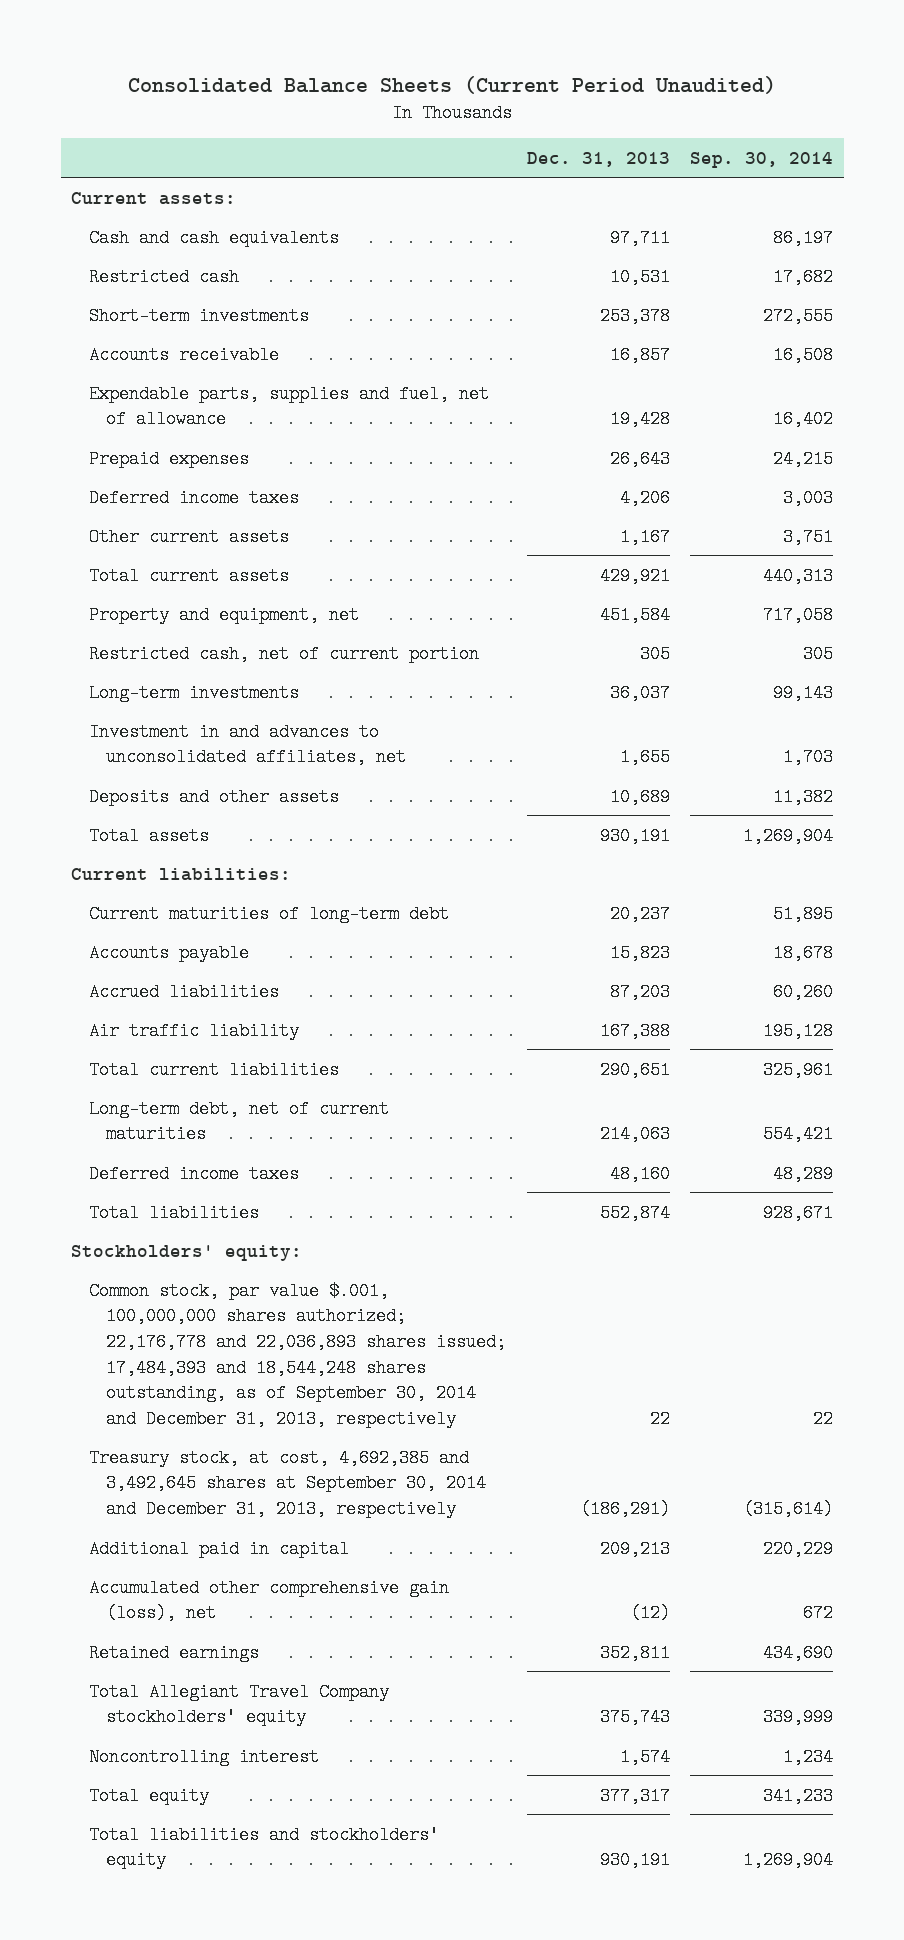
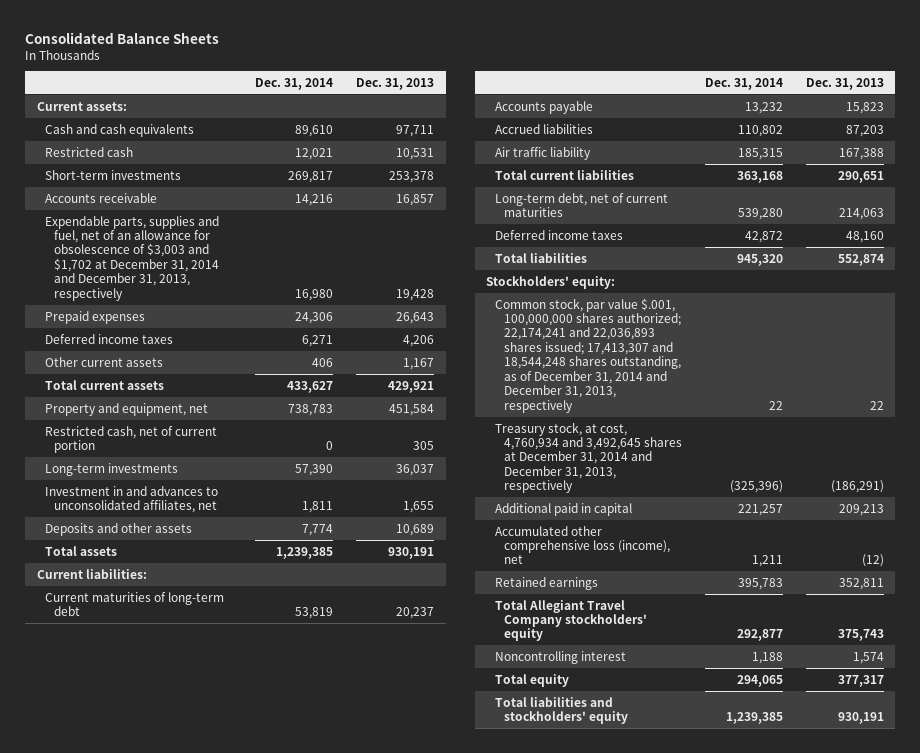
[128,75,777,94] Consolidated Balance Sheets (Current Period Unaudited) -> [25,31,220,44] Consolidated Balance Sheets
[690,151,834,168] Sep. 30, 2014 -> none
none -> [255,77,334,90] Dec. 31, 2014
[88,384,489,429] Expendable parts, supplies and fuel, net of allowance -> [45,215,220,301] Expendable parts, supplies and fuel, net of an allowance for obsolescence of $3,003 and $1,702 at December 31, 2014 and December 31, 2013, respectively
[88,1281,507,1428] Common stock, par value $.001, 100,000,000 shares authorized; 22,176,778 and 22,036,893 shares issued; 17,484,393 and 18,544,248 shares outstanding, as of September 30, 2014 and December 31, 2013, respectively -> [495,297,681,413] Common stock, par value $.001, 100,000,000 shares authorized; 22,174,241 and 22,036,893 shares issued; 17,413,307 and 18,544,248 shares outstanding, as of December 31, 2014 and December 31, 2013, respectively
[88,1448,487,1518] Treasury stock, at cost, 4,692,385 and 3,492,645 shares at September 30, 2014 and December 31, 2013, respectively -> [495,421,682,494] Treasury stock, at cost, 4,760,934 and 3,492,645 shares at December 31, 2014 and December 31, 2013, respectively
[88,1578,449,1623] Accumulated other comprehensive gain (loss), net -> [495,525,670,565] Accumulated other comprehensive loss (income), net

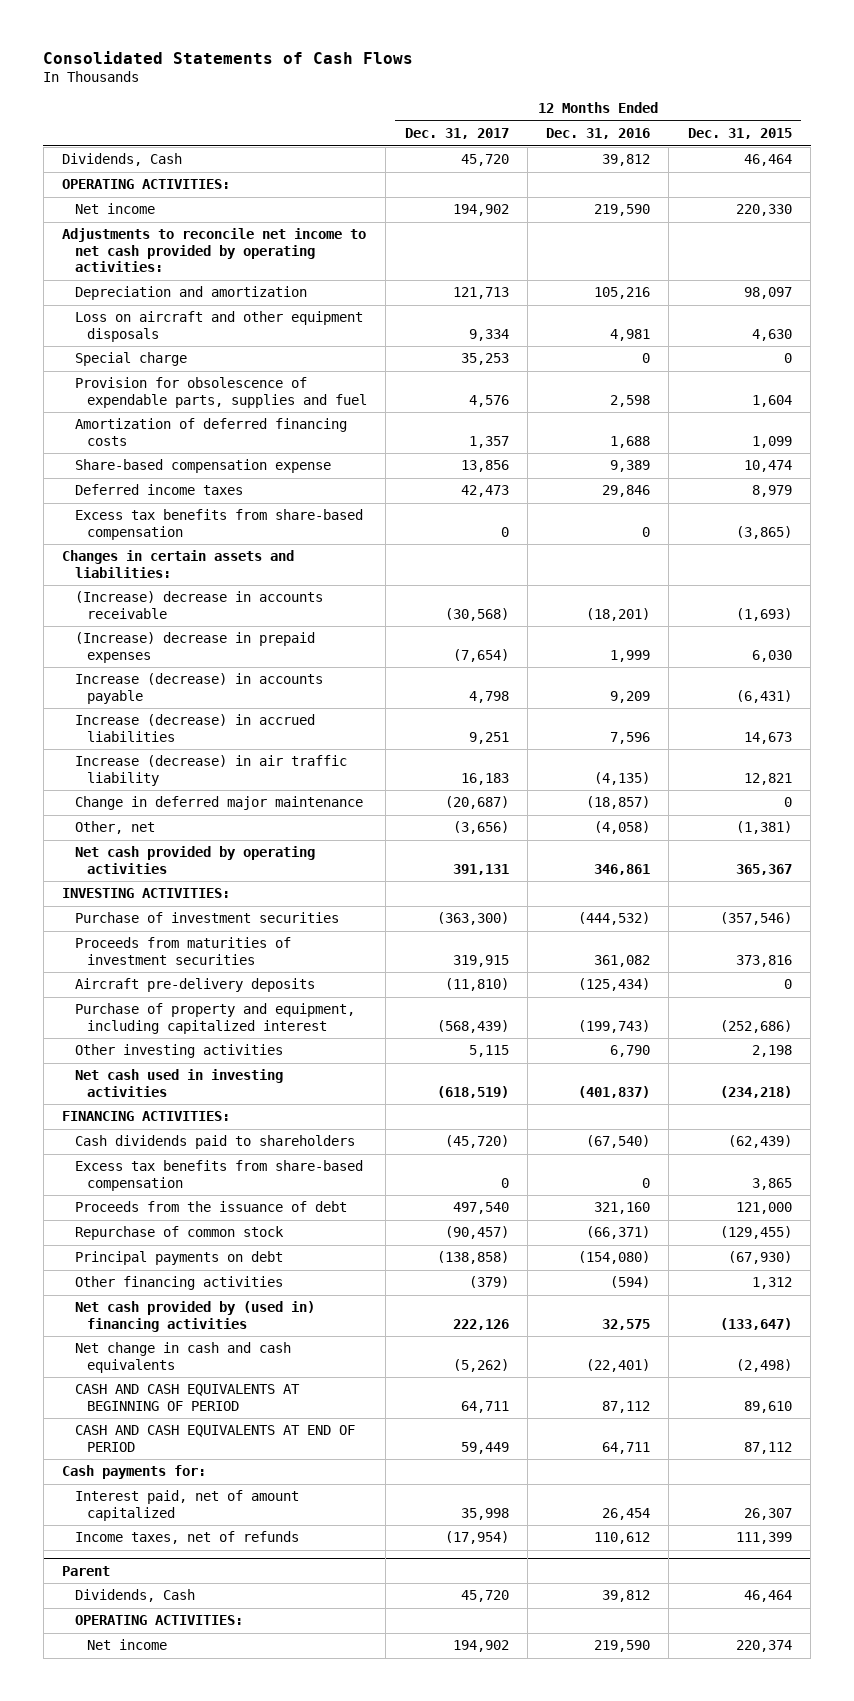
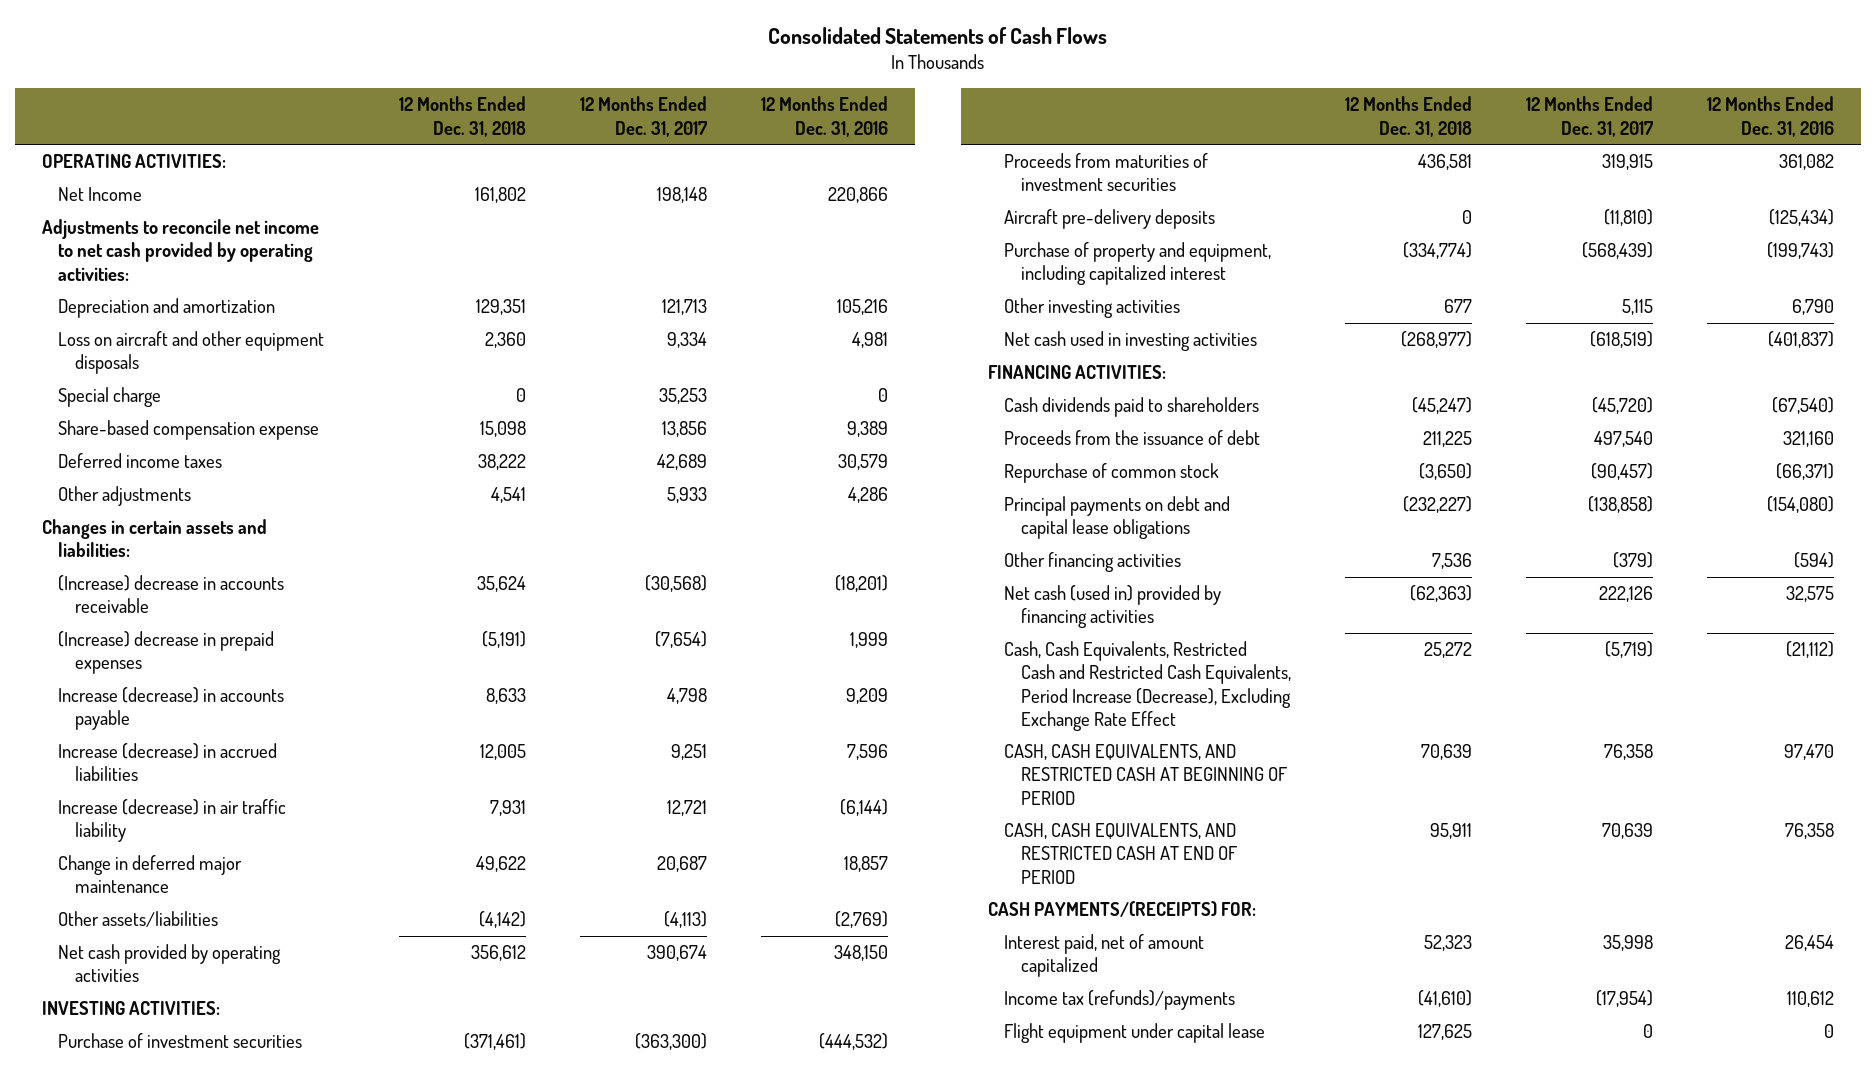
[687,128,792,140] Dec. 31, 2015 -> none
none -> [398,96,526,137] 12 Months Ended Dec. 31, 2018
[62,153,183,167] Dividends, Cash -> none
[74,203,155,215] Net income -> [58,187,143,202] Net Income
[452,204,509,217] 194,902 -> [656,187,707,204] 198,148
[594,204,651,217] 219,590 -> [827,187,888,204] 220,866
[74,377,368,408] Provision for obsolescence of expendable parts, supplies and fuel -> none
[74,418,347,446] Amortization of deferred financing costs -> none
[74,509,363,540] Excess tax benefits from share-based compensation -> none
[460,485,509,498] 42,473 -> [656,454,707,471] 42,689
[602,485,651,498] 29,846 -> [837,454,888,471] 30,579
none -> [58,486,192,507] Other adjustments
[460,772,509,785] 16,183 -> [666,800,707,817] 12,721
[594,771,651,785] (4,135) -> [839,799,888,817] (6,144)
[444,796,509,810] (20,687) -> [656,856,707,873] 20,687
[586,796,651,810] (18,857) -> [843,856,888,873] 18,857
[74,821,155,835] Other, net -> [58,911,219,928] Other assets/liabilities
[452,821,509,835] (3,656) -> [663,911,707,929] (4,113)
[594,821,651,835] (4,058) -> [834,911,888,929] (2,769)
[452,863,509,875] 391,131 -> [646,945,707,962] 390,674
[594,863,651,875] 346,861 -> [833,945,888,962] 348,150
[74,1160,363,1191] Excess tax benefits from share-based compensation -> none
[74,1251,283,1266] Principal payments on debt -> [1004,496,1231,540] Principal payments on debt and capital lease obligations
[74,1342,291,1373] Net change in cash and cash equivalents -> none
[74,1301,315,1332] Net cash provided by (used in) financing activities -> [1004,585,1222,629] Net cash (used in) provided by financing activities
none -> [1004,641,1291,731] Cash, Cash Equivalents, Restricted Cash and Restricted Cash Equivalents, Period Increase (Decrease), Excluding Exchange Rate Effect
[74,1384,300,1411] CASH AND CASH EQUIVALENTS AT BEGINNING OF PERIOD -> [1004,744,1288,805] CASH, CASH EQUIVALENTS, AND RESTRICTED CASH AT BEGINNING OF PERIOD
[460,1400,509,1413] 64,711 -> [1603,744,1653,761] 76,358
[602,1400,651,1413] 87,112 -> [1783,744,1834,761] 97,470
[74,1425,355,1452] CASH AND CASH EQUIVALENTS AT END OF PERIOD -> [1004,823,1238,884] CASH, CASH EQUIVALENTS, AND RESTRICTED CASH AT END OF PERIOD
[460,1441,509,1454] 59,449 -> [1601,823,1653,840] 70,639
[602,1441,651,1454] 64,711 -> [1784,823,1834,840] 76,358
[62,1465,207,1480] Cash payments for: -> [988,901,1257,918] CASH PAYMENTS/(RECEIPTS) FOR:
[62,1565,111,1576] Parent -> none
[74,1589,195,1603] Dividends, Cash -> none
[74,1615,243,1626] OPERATING ACTIVITIES: -> none
[87,1639,168,1651] Net income -> none
[74,1531,299,1545] Income taxes, net of refunds -> [1004,990,1236,1011] Income tax (refunds)/payments
none -> [1004,1023,1266,1044] Flight equipment under capital lease

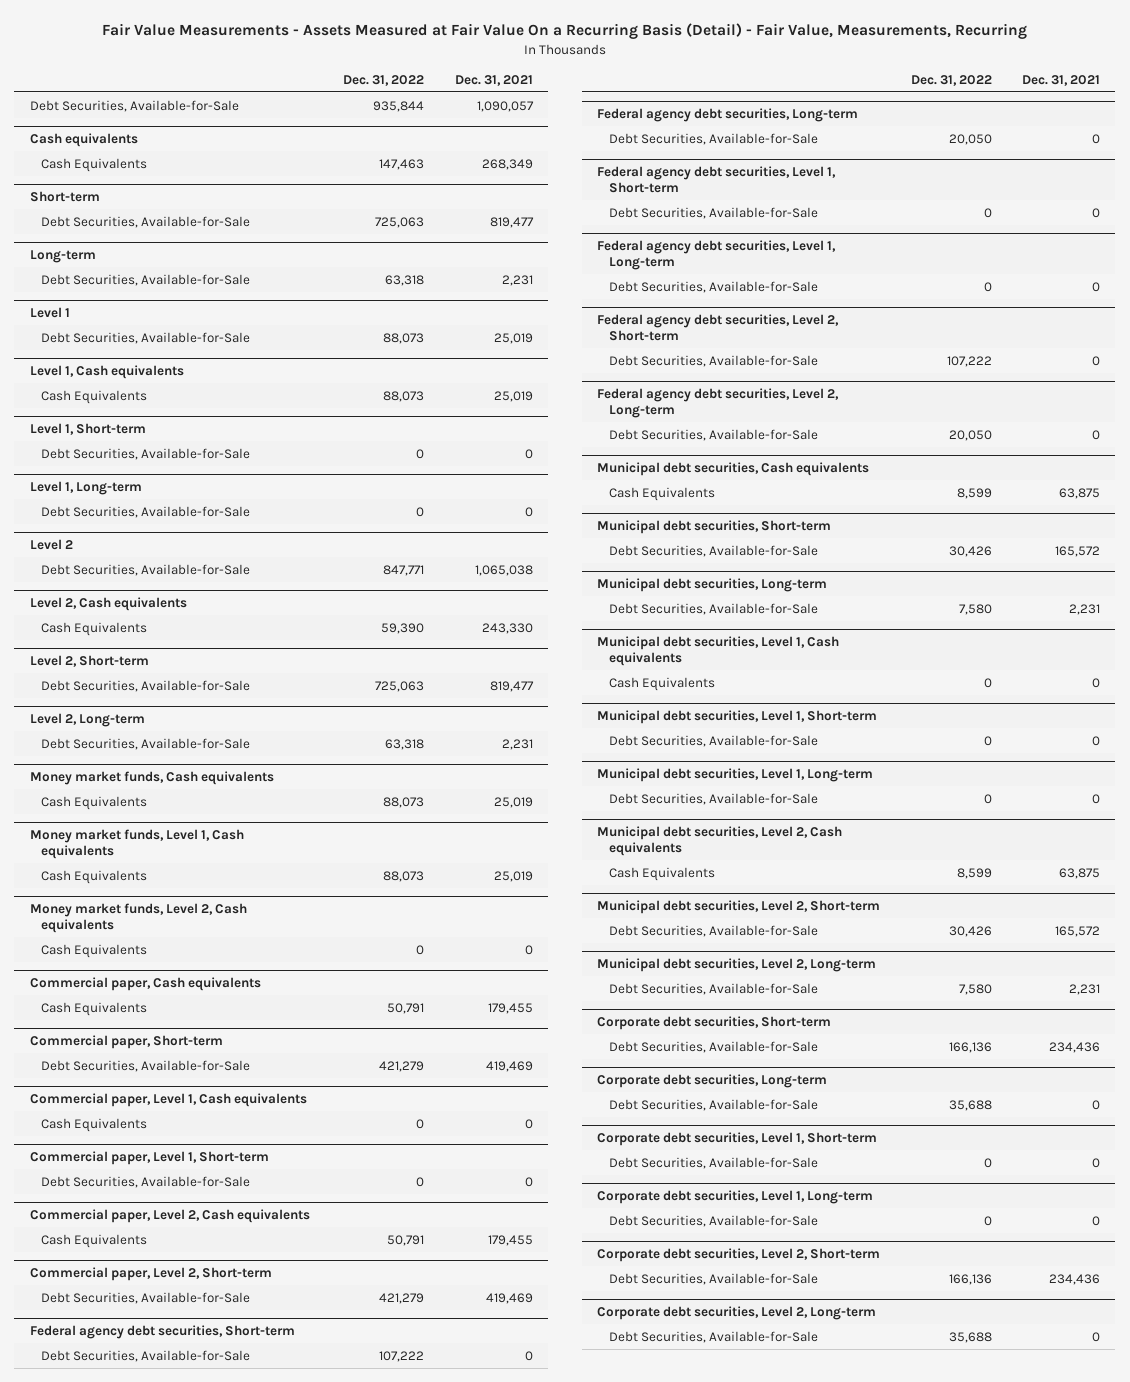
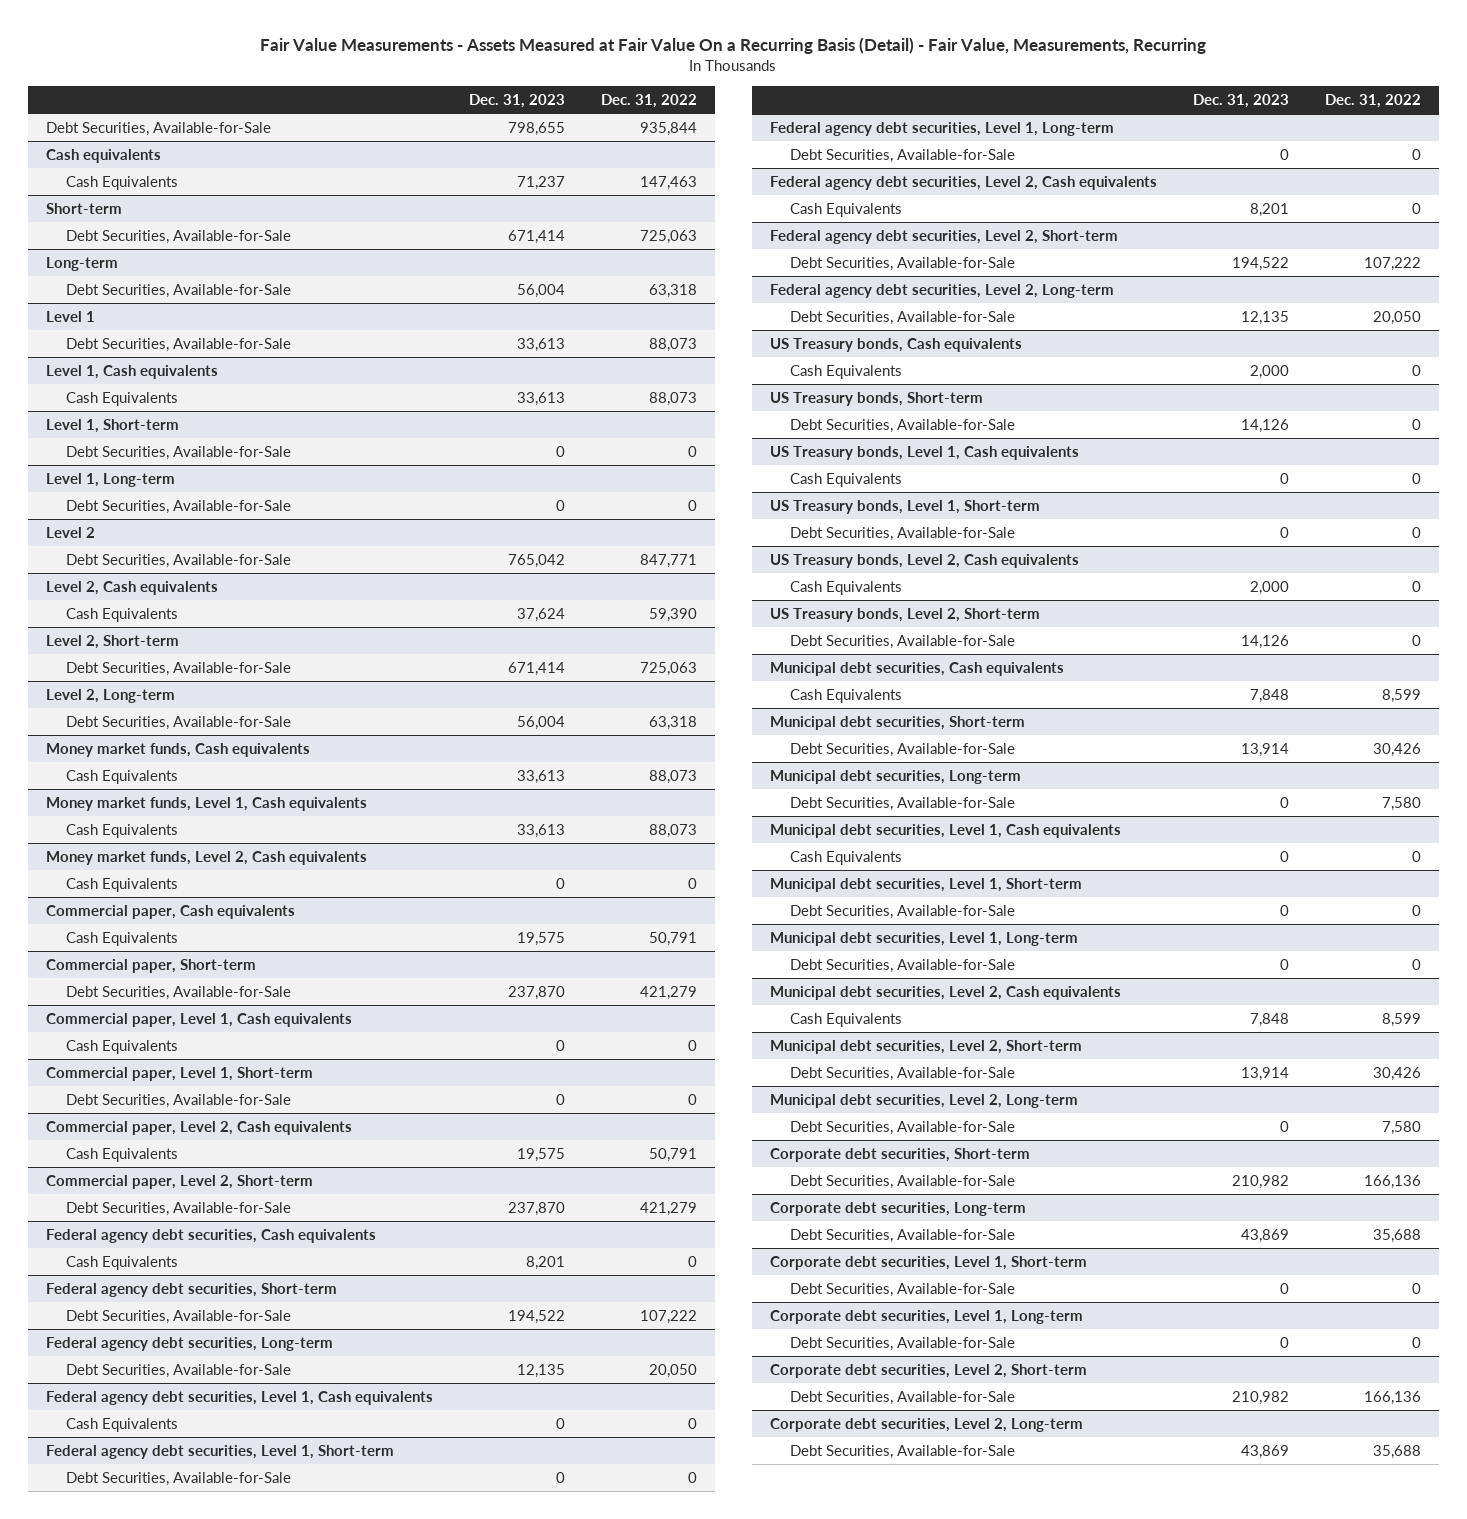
[454,74,533,86] Dec. 31, 2021 -> none
none -> [468,94,565,109] Dec. 31, 2023
none -> [45,1228,376,1243] Federal agency debt securities, Cash equivalents
none -> [65,1255,178,1270] Cash Equivalents
none -> [45,1390,433,1405] Federal agency debt securities, Level 1, Cash equivalents
none -> [65,1417,178,1432] Cash Equivalents
none -> [770,175,1158,190] Federal agency debt securities, Level 2, Cash equivalents
none -> [790,202,903,217] Cash Equivalents
none -> [770,337,1023,352] US Treasury bonds, Cash equivalents
none -> [790,364,903,379] Cash Equivalents
none -> [770,391,984,406] US Treasury bonds, Short-term
none -> [790,418,1016,433] Debt Securities, Available-for-Sale
none -> [770,445,1080,460] US Treasury bonds, Level 1, Cash equivalents
none -> [790,472,903,487] Cash Equivalents
none -> [770,499,1041,514] US Treasury bonds, Level 1, Short-term
none -> [790,526,1016,541] Debt Securities, Available-for-Sale
none -> [770,553,1080,568] US Treasury bonds, Level 2, Cash equivalents
none -> [790,580,903,595] Cash Equivalents
none -> [770,607,1041,622] US Treasury bonds, Level 2, Short-term
none -> [790,634,1016,649] Debt Securities, Available-for-Sale

